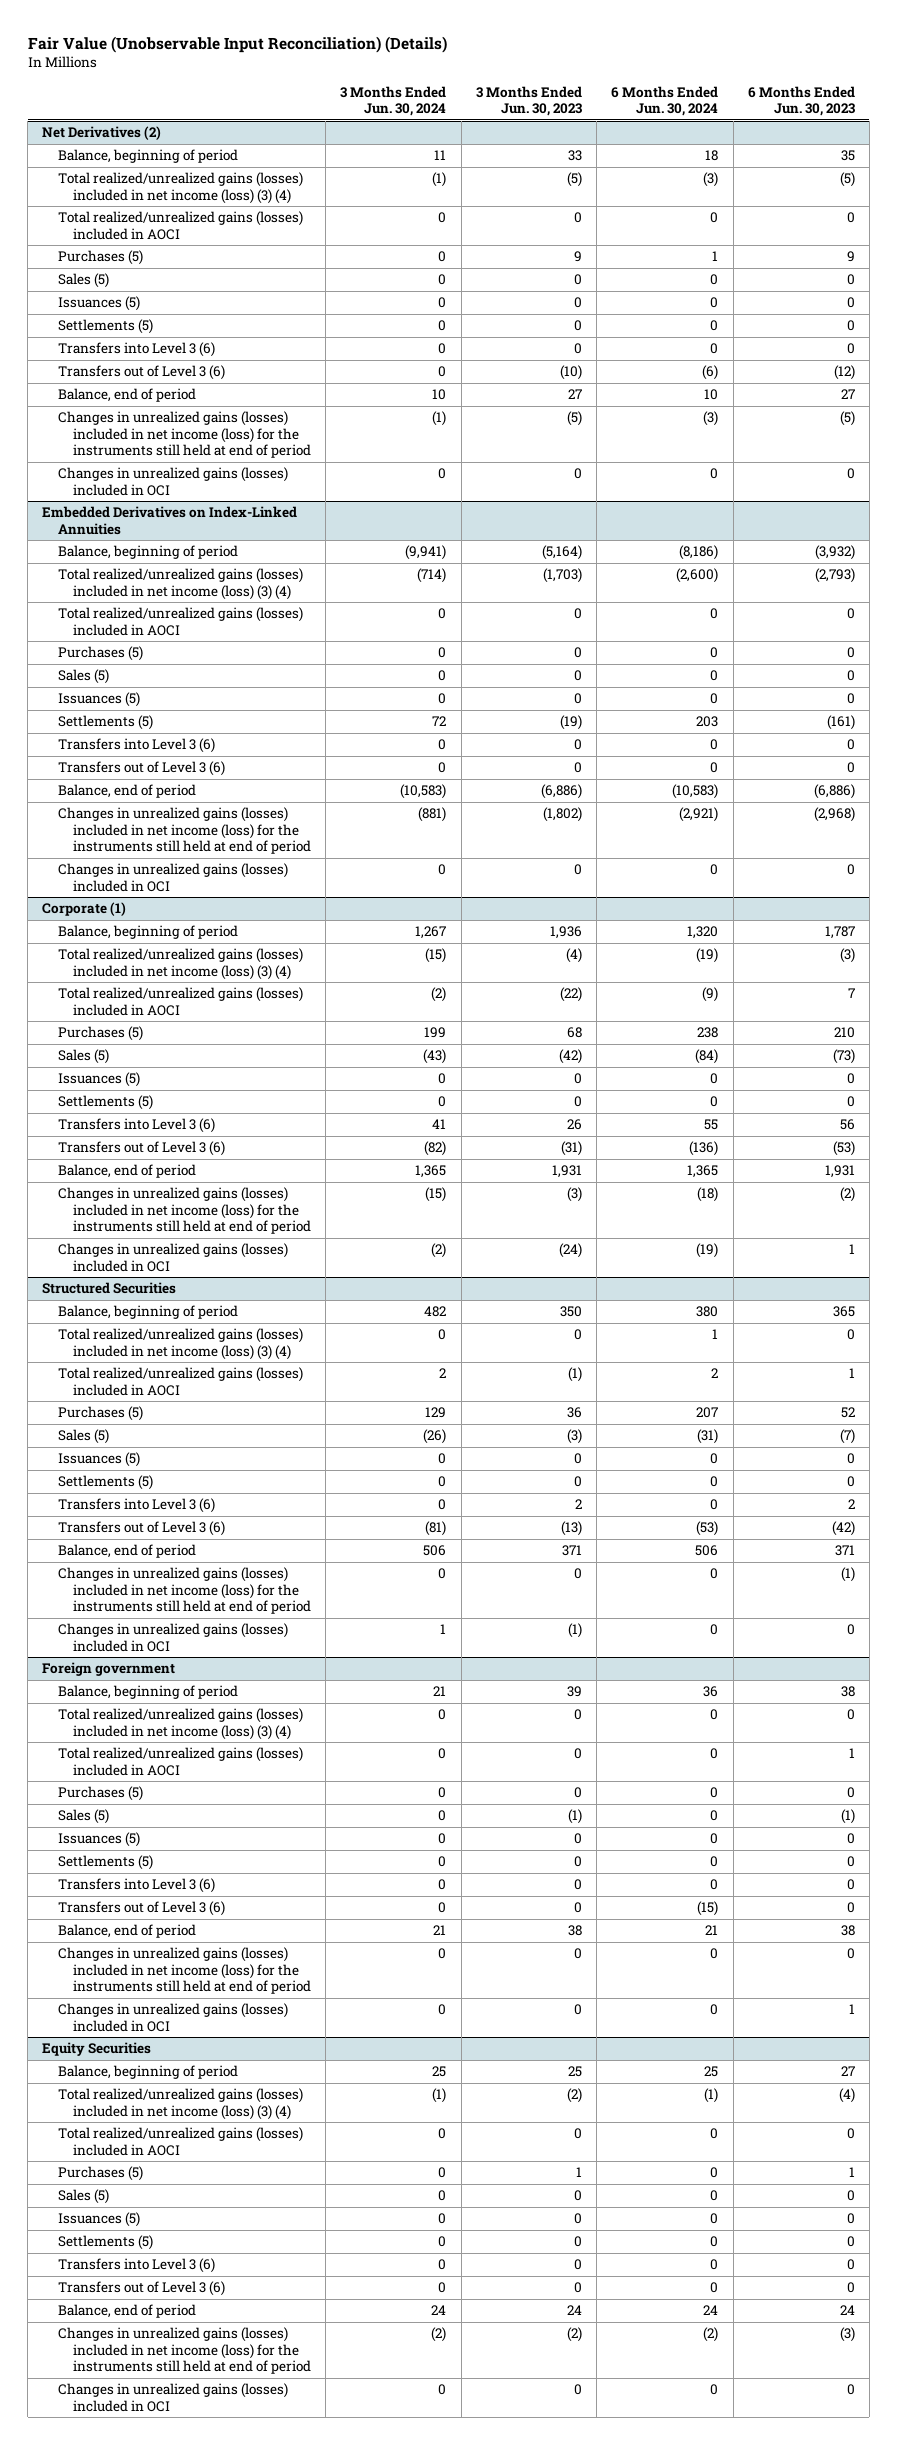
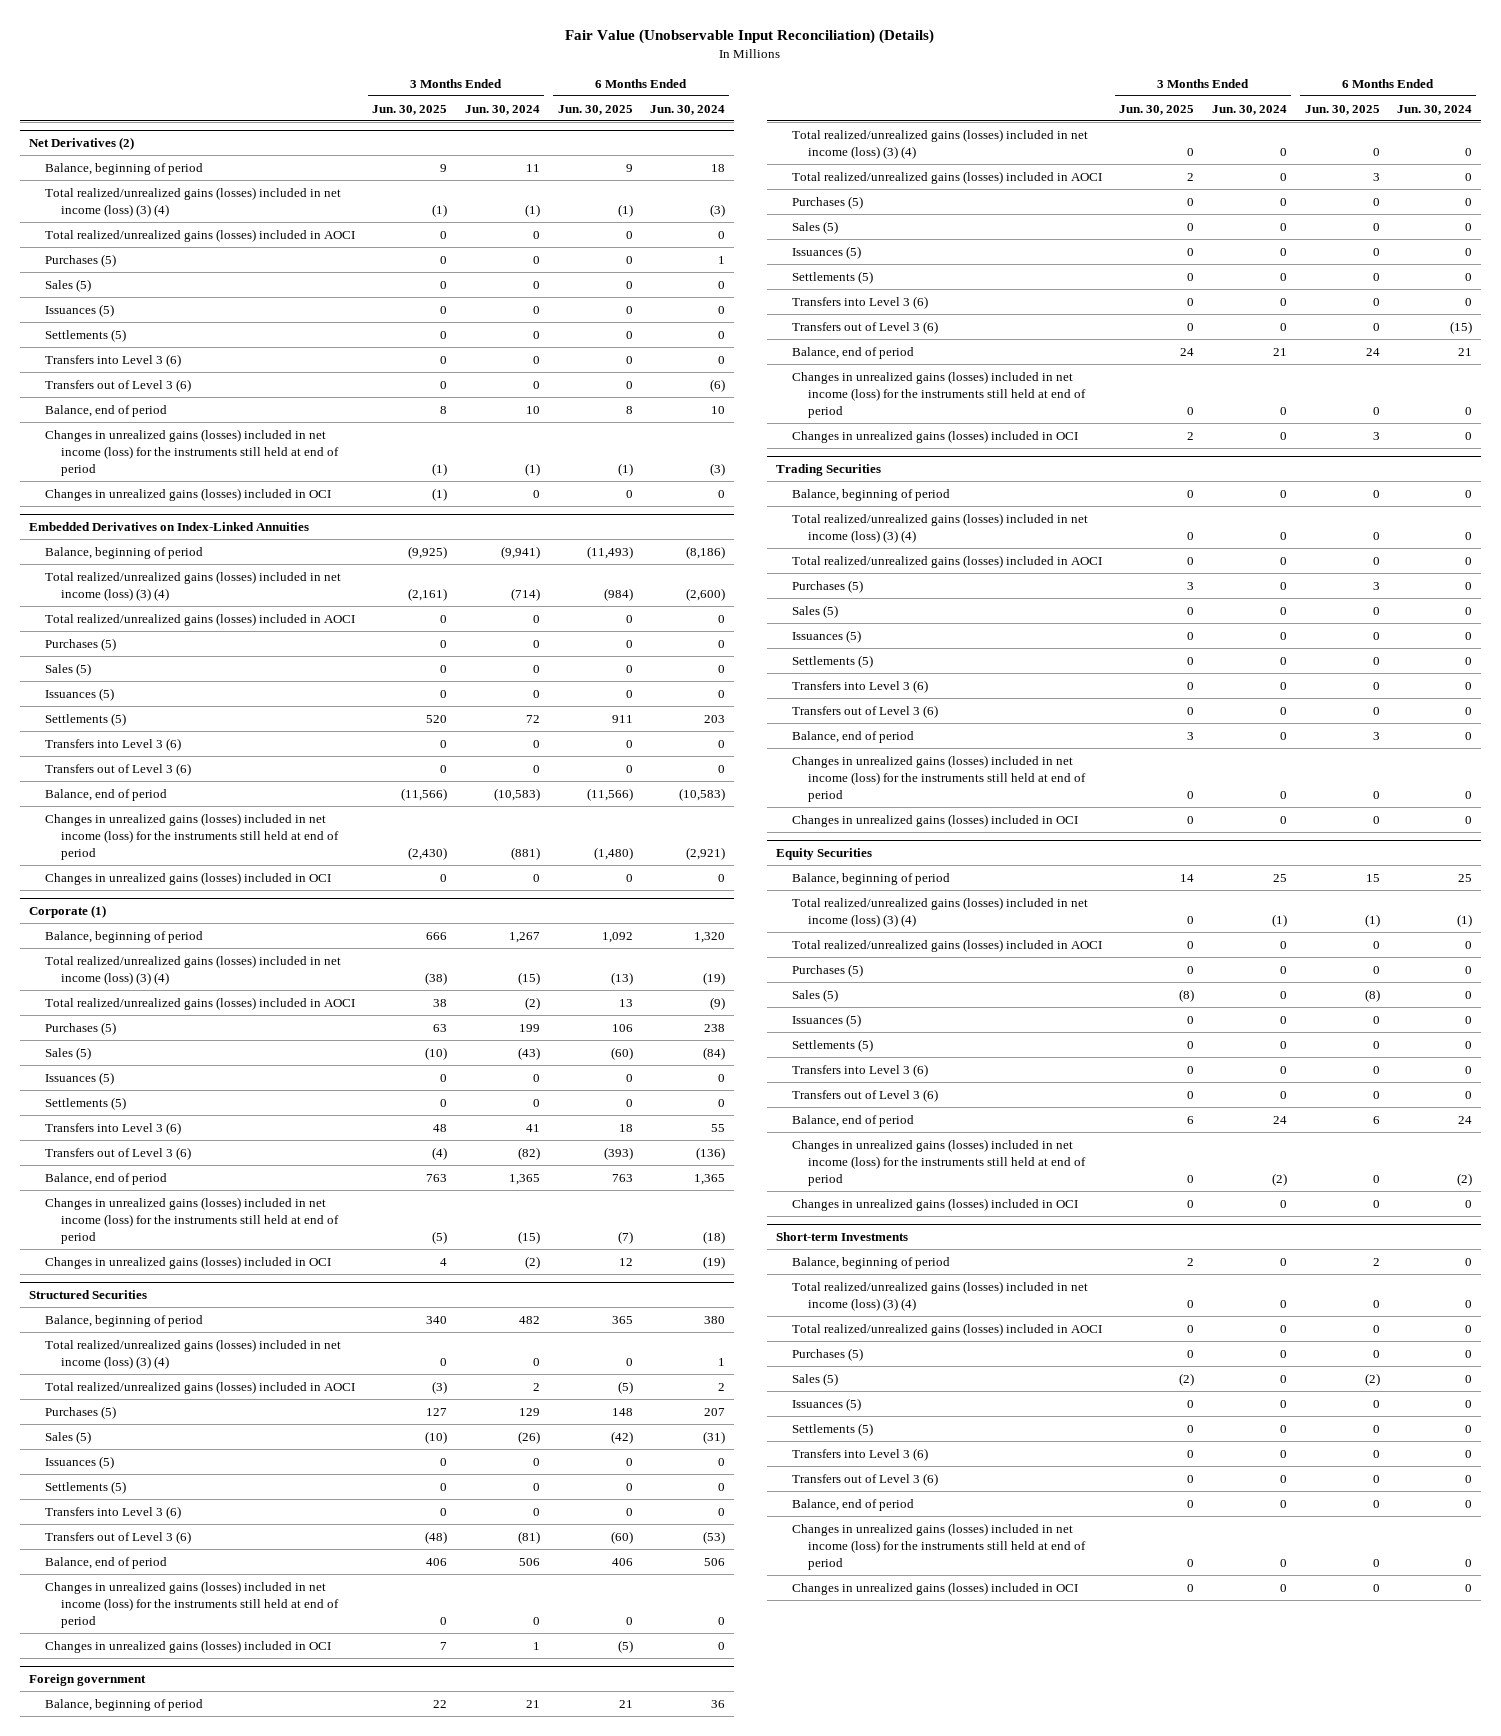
[475,85,582,117] 3 Months Ended Jun. 30, 2023 -> none
[747,85,855,117] 6 Months Ended Jun. 30, 2023 -> none
none -> [372,104,448,115] Jun. 30, 2025
none -> [557,104,633,115] Jun. 30, 2025
none -> [775,464,881,477] Trading Securities
none -> [791,488,950,501] Balance, beginning of period
none -> [791,512,1088,543] Total realized/unrealized gains (losses) included in net income (loss) (3) (4)
none -> [791,554,1102,568] Total realized/unrealized gains (losses) included in AOCI
none -> [791,579,863,593] Purchases (5)
none -> [791,604,838,618] Sales (5)
none -> [791,629,861,643] Issuances (5)
none -> [791,654,873,668] Settlements (5)
none -> [791,679,928,693] Transfers into Level 3 (6)
none -> [791,704,938,718] Transfers out of Level 3 (6)
none -> [791,730,914,743] Balance, end of period
none -> [791,754,1087,802] Changes in unrealized gains (losses) included in net income (loss) for the instruments still held at end of period
none -> [791,813,1078,827] Changes in unrealized gains (losses) included in OCI
none -> [775,1232,908,1242] Short-term Investments
none -> [791,1256,950,1269] Balance, beginning of period
none -> [791,1280,1088,1311] Total realized/unrealized gains (losses) included in net income (loss) (3) (4)
none -> [791,1322,1102,1336] Total realized/unrealized gains (losses) included in AOCI
none -> [791,1347,863,1361] Purchases (5)
none -> [791,1372,838,1386] Sales (5)
none -> [791,1397,861,1411] Issuances (5)
none -> [791,1422,873,1436] Settlements (5)
none -> [791,1447,928,1461] Transfers into Level 3 (6)
none -> [791,1472,938,1486] Transfers out of Level 3 (6)
none -> [791,1498,914,1511] Balance, end of period
none -> [791,1522,1087,1570] Changes in unrealized gains (losses) included in net income (loss) for the instruments still held at end of period
none -> [791,1581,1078,1595] Changes in unrealized gains (losses) included in OCI

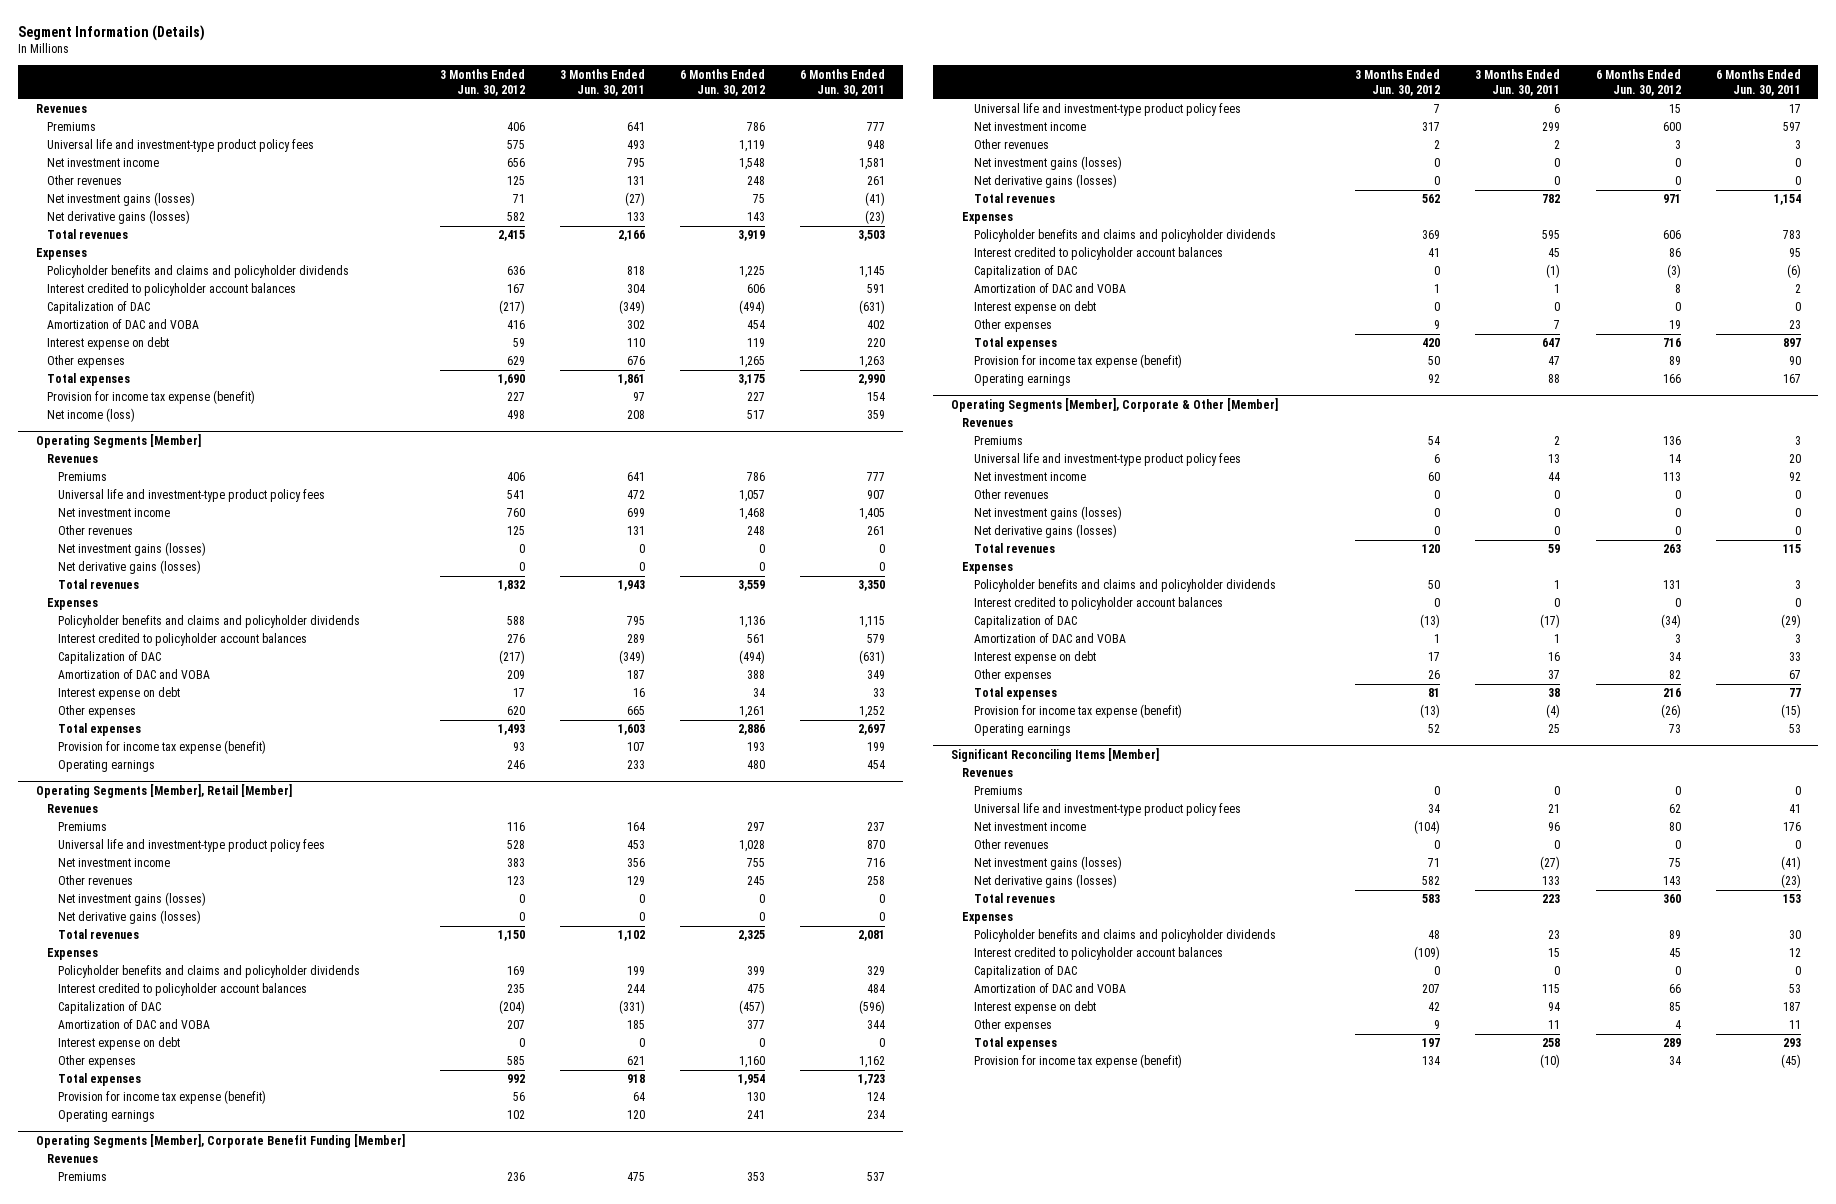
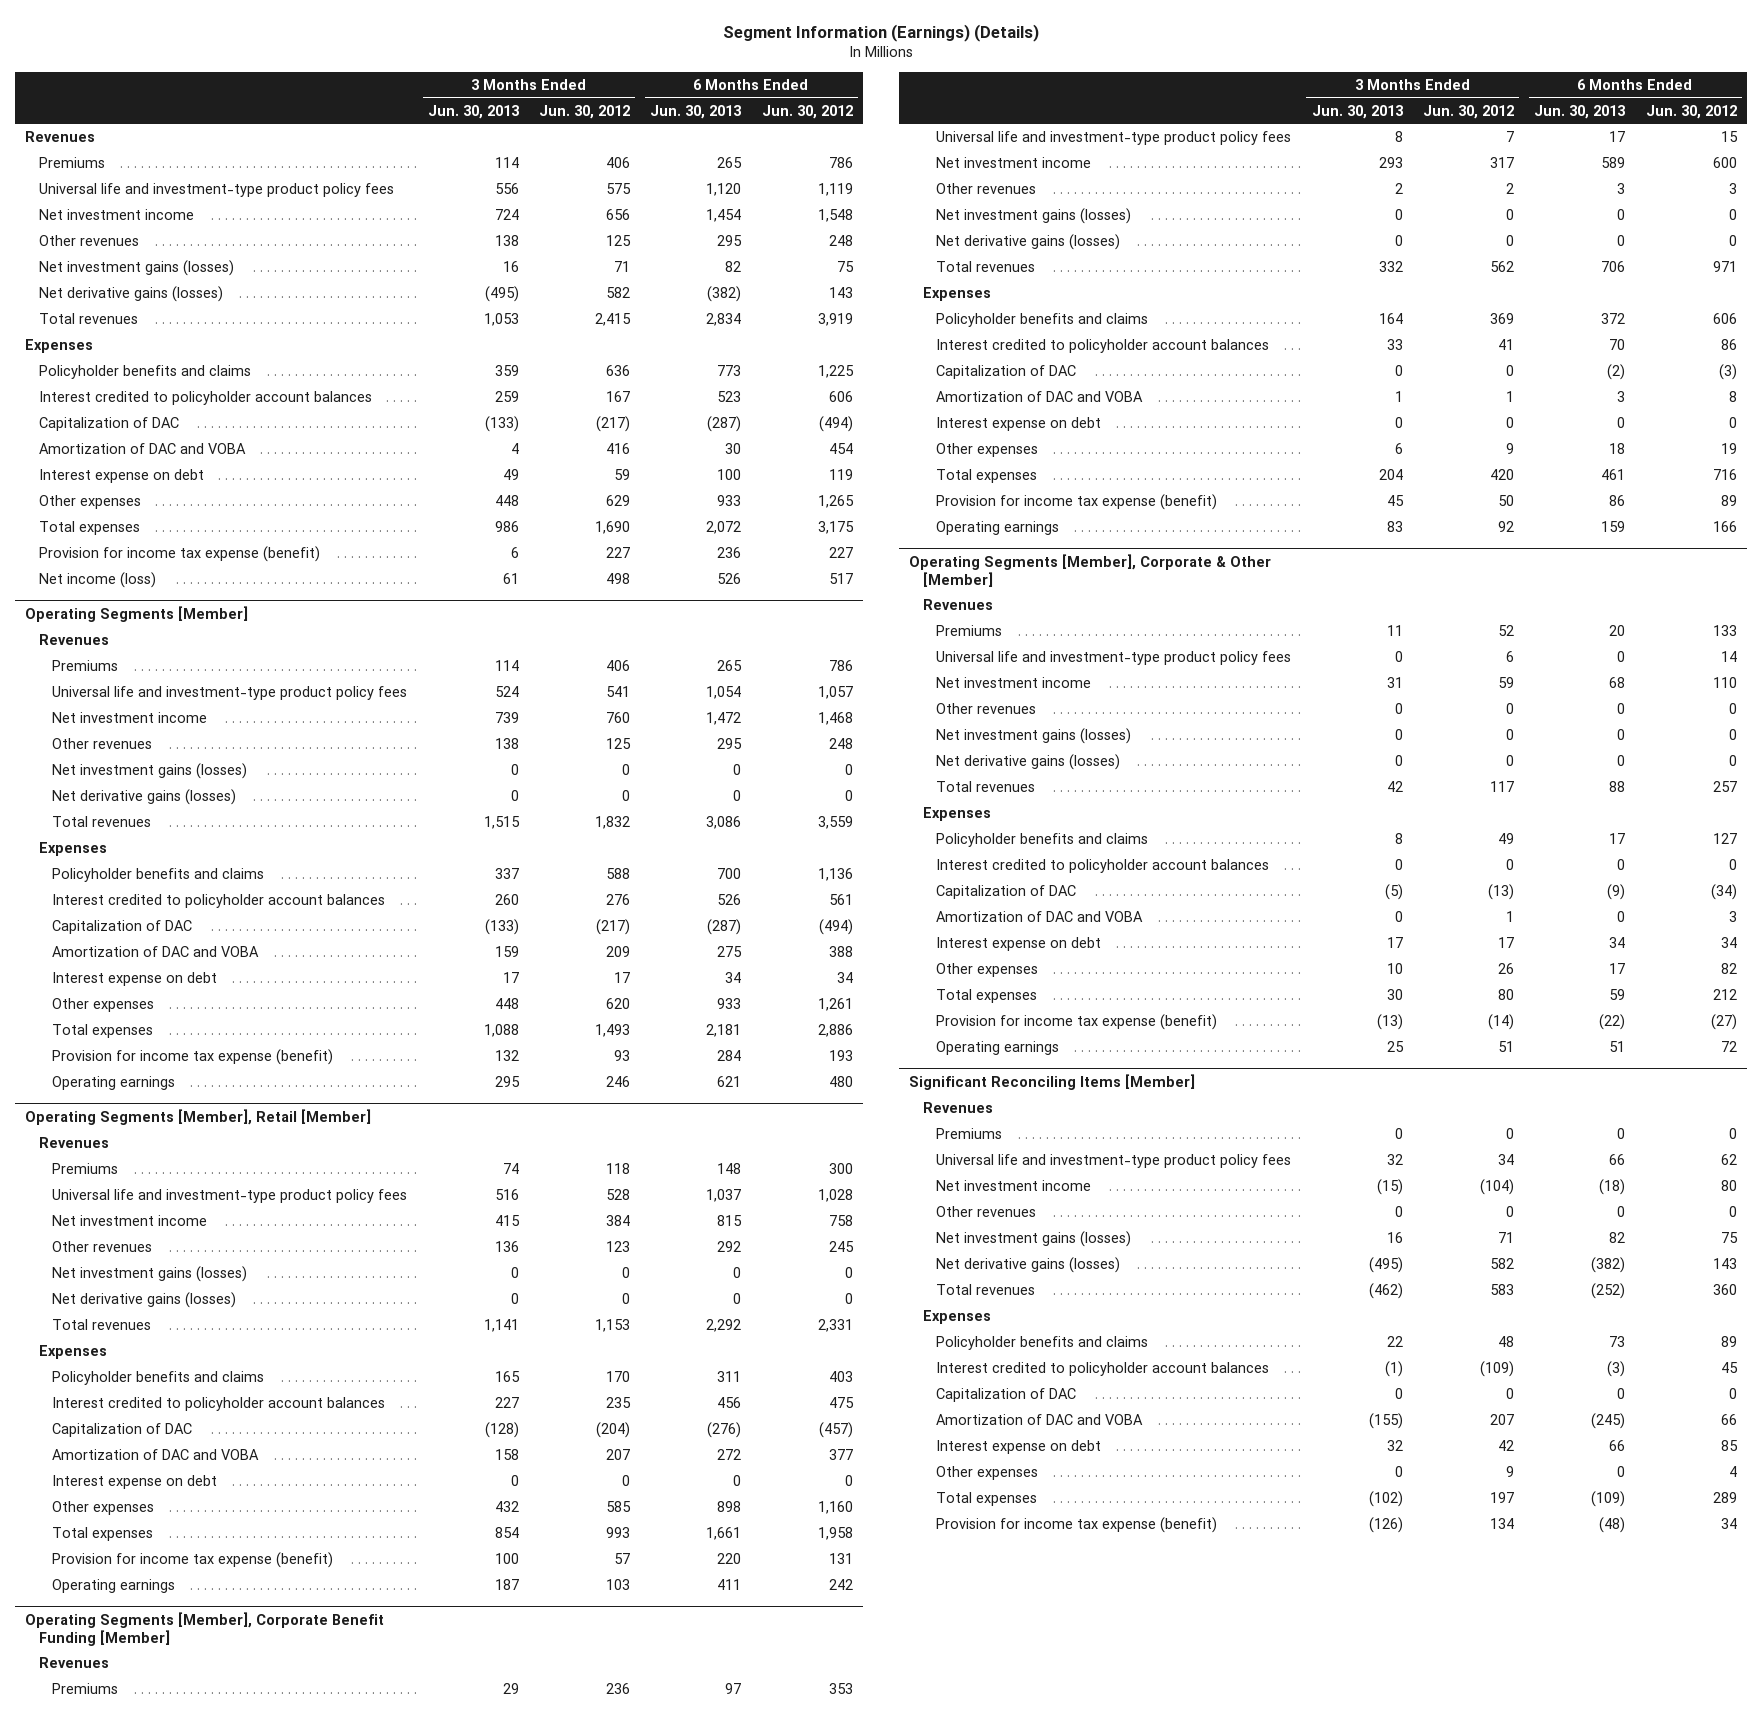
[17,24,205,41] Segment Information (Details) -> [722,23,1039,42] Segment Information (Earnings) (Details)
[559,68,645,96] 3 Months Ended Jun. 30, 2011 -> none
[800,68,886,96] 6 Months Ended Jun. 30, 2011 -> none
none -> [427,104,519,119] Jun. 30, 2013
none -> [650,104,742,119] Jun. 30, 2013
[46,265,349,279] Policyholder benefits and claims and policyholder dividends -> [38,364,251,379] Policyholder benefits and claims
[58,615,361,629] Policyholder benefits and claims and policyholder dividends -> [52,867,265,882] Policyholder benefits and claims
[506,822,525,832] 116 -> [605,1162,630,1174] 118
[747,822,766,832] 297 -> [828,1162,853,1174] 300
[506,858,525,868] 383 -> [605,1214,630,1226] 384
[747,858,766,868] 755 -> [828,1214,853,1226] 758
[497,930,525,942] 1,150 -> [594,1318,630,1332] 1,153
[738,930,766,942] 2,325 -> [817,1318,853,1332] 2,331
[58,965,361,979] Policyholder benefits and claims and policyholder dividends -> [52,1370,265,1385] Policyholder benefits and claims
[506,966,525,976] 169 -> [605,1370,630,1382] 170
[747,966,766,976] 399 -> [828,1370,853,1382] 403
[506,1074,525,1084] 992 -> [605,1526,630,1538] 993
[738,1074,766,1086] 1,954 -> [817,1526,853,1540] 1,958
[512,1092,525,1102] 56 -> [613,1552,630,1564] 57
[747,1092,766,1102] 130 -> [828,1552,853,1564] 131
[506,1110,525,1120] 102 -> [605,1578,630,1590] 103
[747,1110,766,1120] 241 -> [828,1578,853,1590] 242
[973,229,1276,243] Policyholder benefits and claims and policyholder dividends -> [936,312,1149,327] Policyholder benefits and claims
[1428,436,1441,446] 54 -> [1497,624,1514,636] 52
[1662,436,1681,446] 136 -> [1712,624,1737,636] 133
[1428,472,1441,482] 60 -> [1497,676,1514,688] 59
[1662,472,1681,482] 113 -> [1712,676,1737,688] 110
[1422,544,1441,554] 120 -> [1489,780,1514,792] 117
[1662,544,1681,554] 263 -> [1712,780,1737,792] 257
[973,579,1276,593] Policyholder benefits and claims and policyholder dividends -> [936,832,1149,847] Policyholder benefits and claims
[1428,580,1441,590] 50 -> [1497,832,1514,844] 49
[1662,580,1681,590] 131 -> [1712,832,1737,844] 127
[1428,688,1441,698] 81 -> [1497,988,1514,1000] 80
[1662,688,1681,698] 216 -> [1712,988,1737,1000] 212
[1420,704,1441,719] (13) -> [1487,1013,1514,1030] (14)
[1660,704,1681,719] (26) -> [1710,1013,1737,1030] (27)
[1428,724,1441,734] 52 -> [1497,1040,1514,1052] 51
[1668,724,1681,734] 73 -> [1720,1040,1737,1052] 72
[973,929,1276,943] Policyholder benefits and claims and policyholder dividends -> [936,1335,1149,1350] Policyholder benefits and claims

